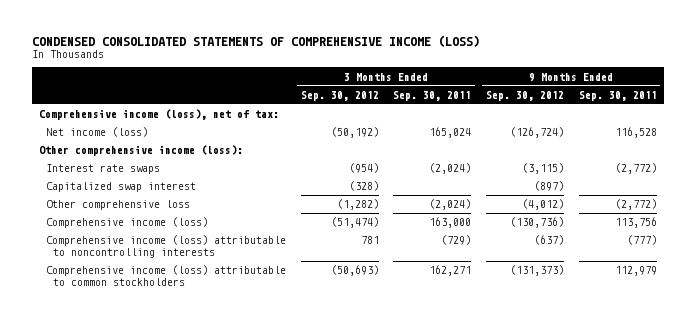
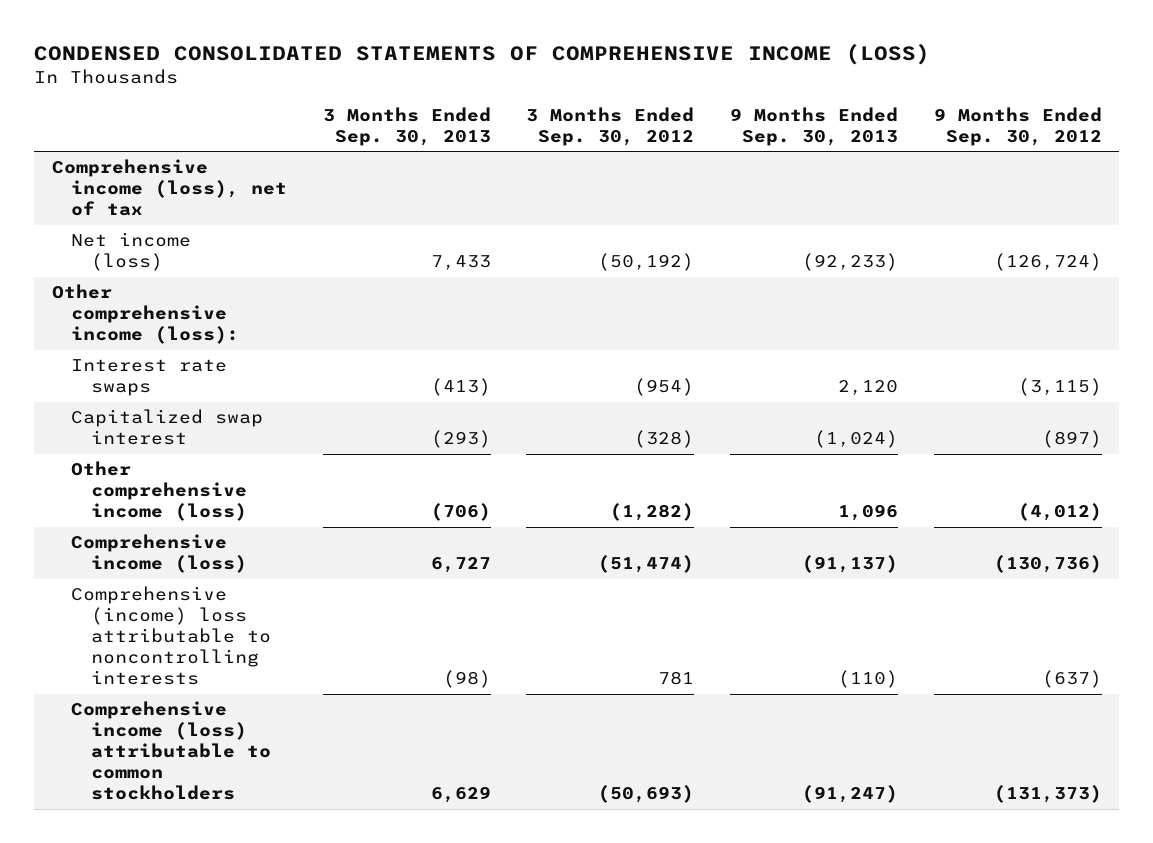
[393,90,472,101] Sep. 30, 2011 -> none
[578,90,657,101] Sep. 30, 2011 -> none
none -> [322,106,491,146] 3 Months Ended Sep. 30, 2013
none -> [730,106,899,146] 9 Months Ended Sep. 30, 2013
[39,109,280,121] Comprehensive income (loss), net of tax: -> [51,159,288,217] Comprehensive income (loss), net of tax
[46,200,191,211] Other comprehensive loss -> [71,461,248,522] Other comprehensive income (loss)
[46,235,287,259] Comprehensive income (loss) attributable to noncontrolling interests -> [71,586,272,686] Comprehensive (income) loss attributable to noncontrolling interests

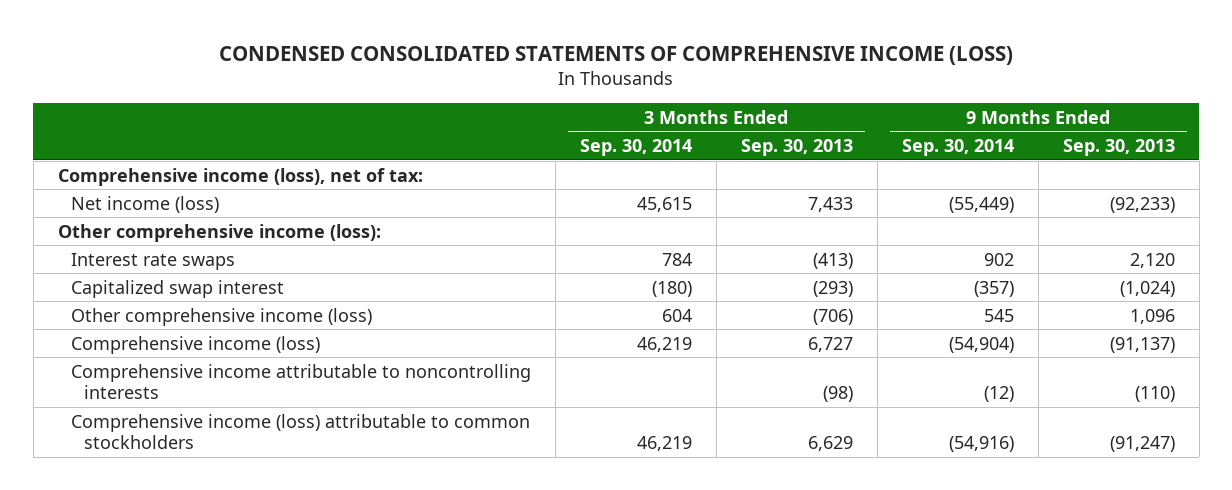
[526,106,695,146] 3 Months Ended Sep. 30, 2012 -> none
[933,106,1102,146] 9 Months Ended Sep. 30, 2012 -> none
none -> [579,139,692,157] Sep. 30, 2014
none -> [901,139,1014,157] Sep. 30, 2014
[51,159,288,217] Comprehensive income (loss), net of tax -> [57,167,423,186] Comprehensive income (loss), net of tax:
[71,586,272,686] Comprehensive (income) loss attributable to noncontrolling interests -> [70,363,531,400] Comprehensive income attributable to noncontrolling interests

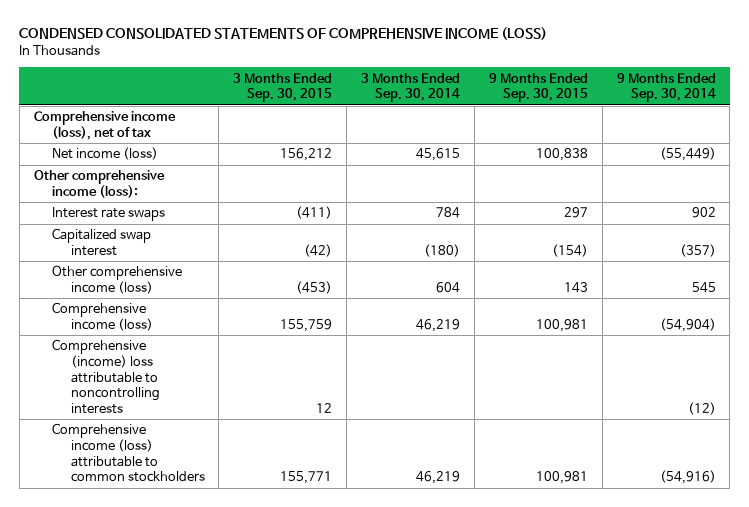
[740,139,853,157] Sep. 30, 2013 -> none
[1062,139,1175,157] Sep. 30, 2013 -> none
none -> [233,72,333,103] 3 Months Ended Sep. 30, 2015
none -> [488,72,588,103] 9 Months Ended Sep. 30, 2015
[57,167,423,186] Comprehensive income (loss), net of tax: -> [33,111,176,140] Comprehensive income (loss), net of tax
[70,363,531,400] Comprehensive income attributable to noncontrolling interests -> [52,339,160,415] Comprehensive (income) loss attributable to noncontrolling interests

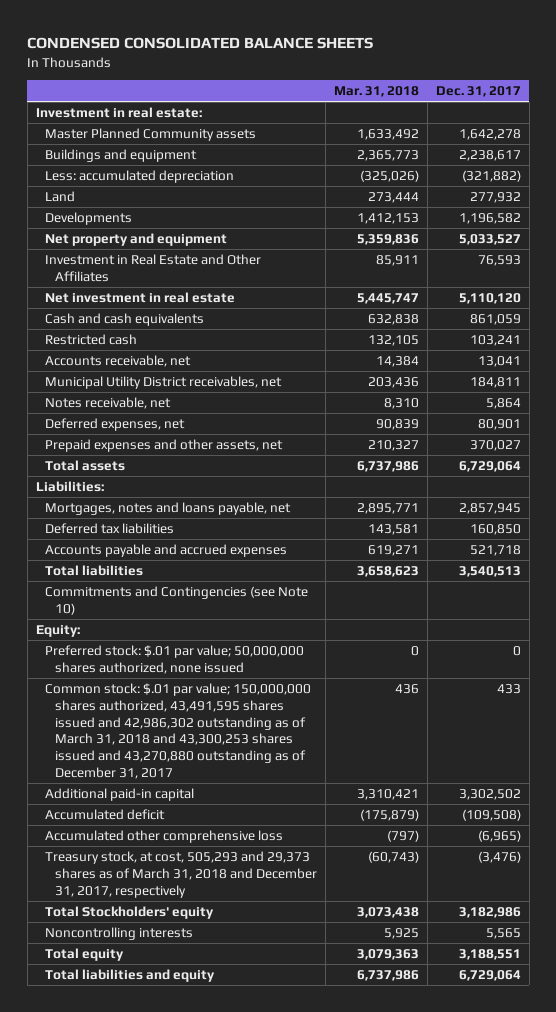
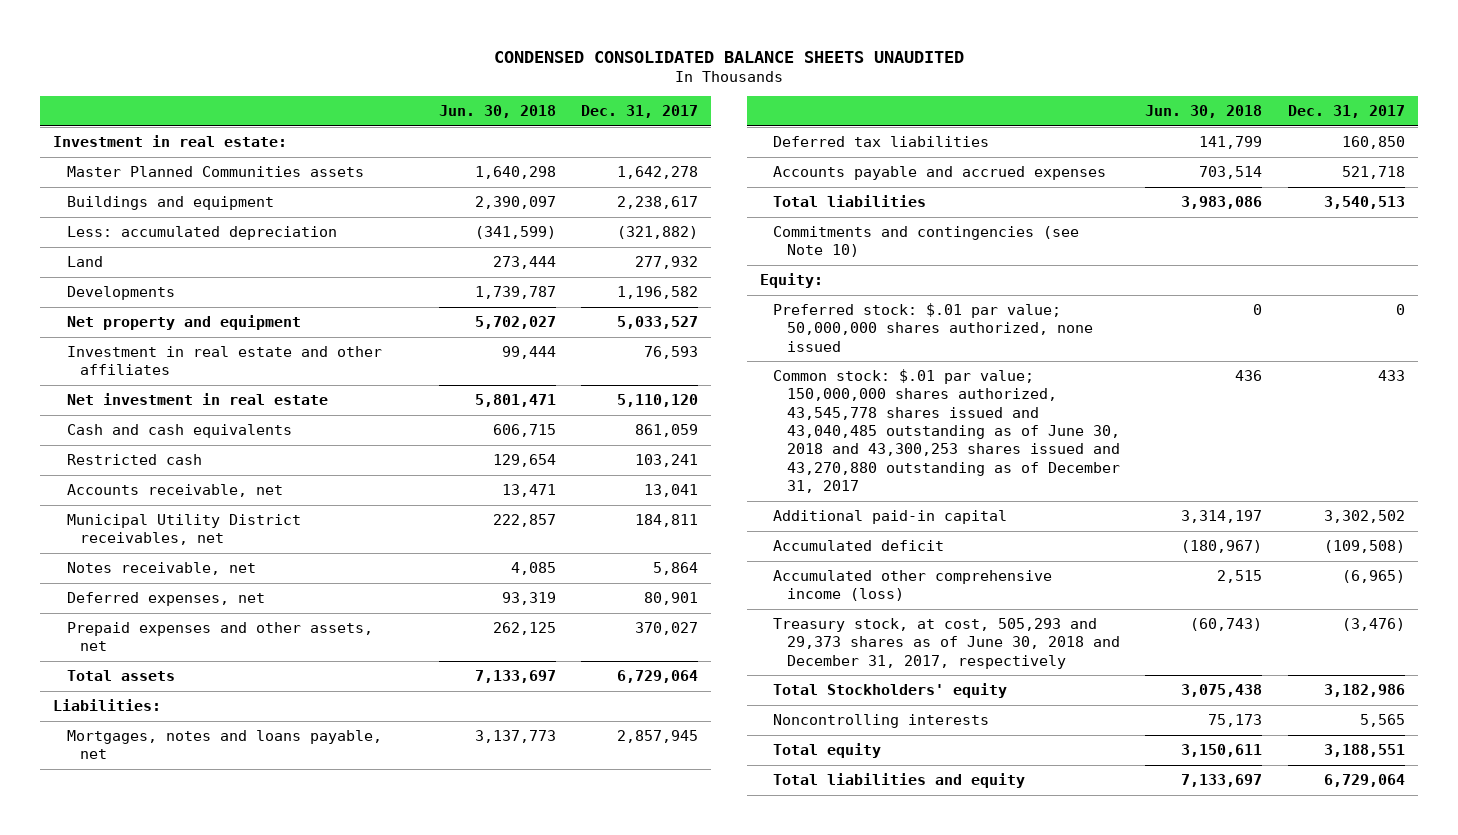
[27,37,374,50] CONDENSED CONSOLIDATED BALANCE SHEETS -> [494,50,965,63] CONDENSED CONSOLIDATED BALANCE SHEETS UNAUDITED
[333,86,419,98] Mar. 31, 2018 -> none
none -> [438,105,556,119] Jun. 30, 2018
[45,127,257,141] Master Planned Community assets -> [66,166,364,178] Master Planned Communities assets
[45,253,262,282] Investment in Real Estate and Other Affiliates -> [66,346,382,376] Investment in real estate and other affiliates
[45,585,309,615] Commitments and Contingencies (see Note 10) -> [773,226,1080,258] Commitments and contingencies (see Note 10)
[45,682,312,780] Common stock: $.01 par value; 150,000,000 shares authorized, 43,491,595 shares issued and 42,986,302 outstanding as of March 31, 2018 and 43,300,253 shares issued and 43,270,880 outstanding as of December 31, 2017 -> [773,369,1120,494] Common stock: $.01 par value; 150,000,000 shares authorized, 43,545,778 shares issued and 43,040,485 outstanding as of June 30, 2018 and 43,300,253 shares issued and 43,270,880 outstanding as of December 31, 2017
[45,829,284,843] Accumulated other comprehensive loss -> [773,570,1053,602] Accumulated other comprehensive income (loss)
[45,850,317,898] Treasury stock, at cost, 505,293 and 29,373 shares as of March 31, 2018 and December 31, 2017, respectively -> [773,618,1120,669] Treasury stock, at cost, 505,293 and 29,373 shares as of June 30, 2018 and December 31, 2017, respectively

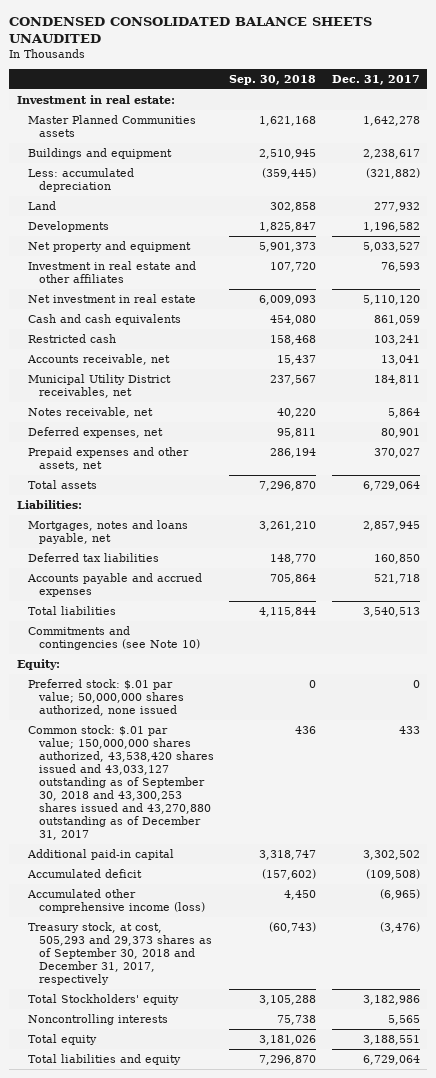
[438,105,556,119] Jun. 30, 2018 -> none
none -> [229,75,317,86] Sep. 30, 2018
[773,369,1120,494] Common stock: $.01 par value; 150,000,000 shares authorized, 43,545,778 shares issued and 43,040,485 outstanding as of June 30, 2018 and 43,300,253 shares issued and 43,270,880 outstanding as of December 31, 2017 -> [27,724,215,840] Common stock: $.01 par value; 150,000,000 shares authorized, 43,538,420 shares issued and 43,033,127 outstanding as of September 30, 2018 and 43,300,253 shares issued and 43,270,880 outstanding as of December 31, 2017
[773,618,1120,669] Treasury stock, at cost, 505,293 and 29,373 shares as of June 30, 2018 and December 31, 2017, respectively -> [27,921,213,985] Treasury stock, at cost, 505,293 and 29,373 shares as of September 30, 2018 and December 31, 2017, respectively

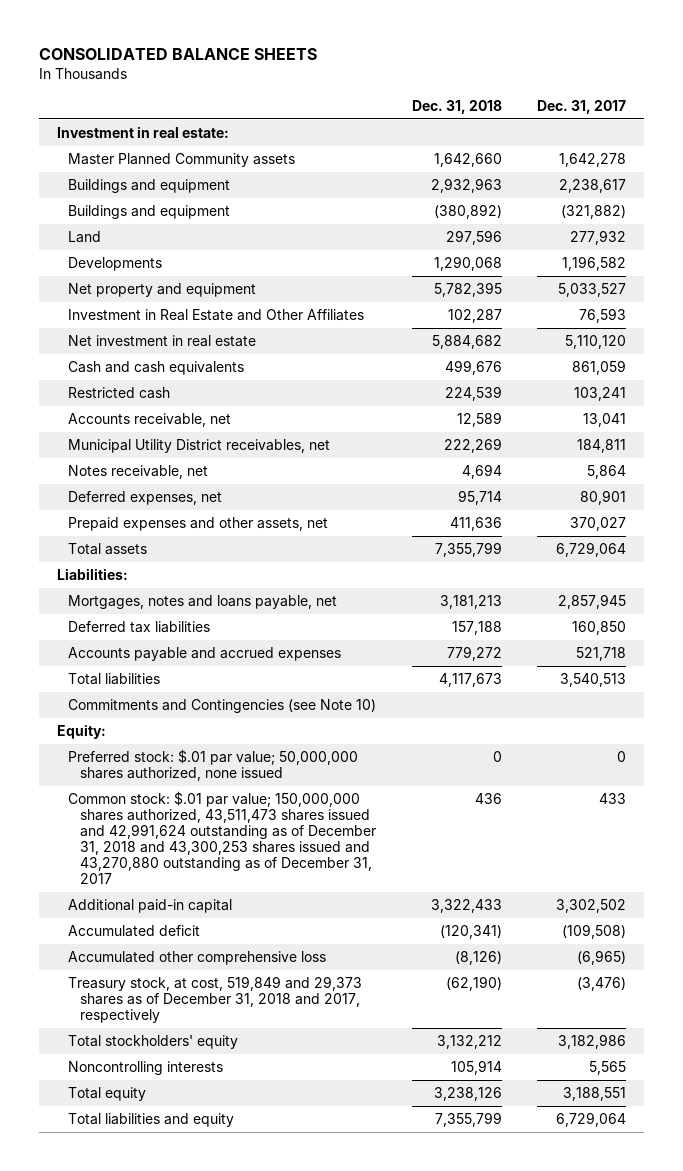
[9,17,373,44] CONDENSED CONSOLIDATED BALANCE SHEETS UNAUDITED -> [38,48,317,61] CONSOLIDATED BALANCE SHEETS
[229,75,317,86] Sep. 30, 2018 -> none
none -> [411,99,502,114] Dec. 31, 2018
[27,114,196,137] Master Planned Communities assets -> [68,153,296,168] Master Planned Community assets
[27,167,134,192] Less: accumulated depreciation -> [68,205,231,220] Buildings and equipment
[27,260,196,283] Investment in real estate and other affiliates -> [68,309,365,322] Investment in Real Estate and Other Affiliates
[27,625,201,650] Commitments and contingencies (see Note 10) -> [68,699,377,714] Commitments and Contingencies (see Note 10)
[27,724,215,840] Common stock: $.01 par value; 150,000,000 shares authorized, 43,538,420 shares issued and 43,033,127 outstanding as of September 30, 2018 and 43,300,253 shares issued and 43,270,880 outstanding as of December 31, 2017 -> [68,791,376,884] Common stock: $.01 par value; 150,000,000 shares authorized, 43,511,473 shares issued and 42,991,624 outstanding as of December 31, 2018 and 43,300,253 shares issued and 43,270,880 outstanding as of December 31, 2017
[26,888,206,913] Accumulated other comprehensive income (loss) -> [68,951,327,966] Accumulated other comprehensive loss
[27,921,213,985] Treasury stock, at cost, 505,293 and 29,373 shares as of September 30, 2018 and December 31, 2017, respectively -> [68,976,363,1023] Treasury stock, at cost, 519,849 and 29,373 shares as of December 31, 2018 and 2017, respectively
[27,993,179,1005] Total Stockholders' equity -> [68,1035,239,1050] Total stockholders' equity

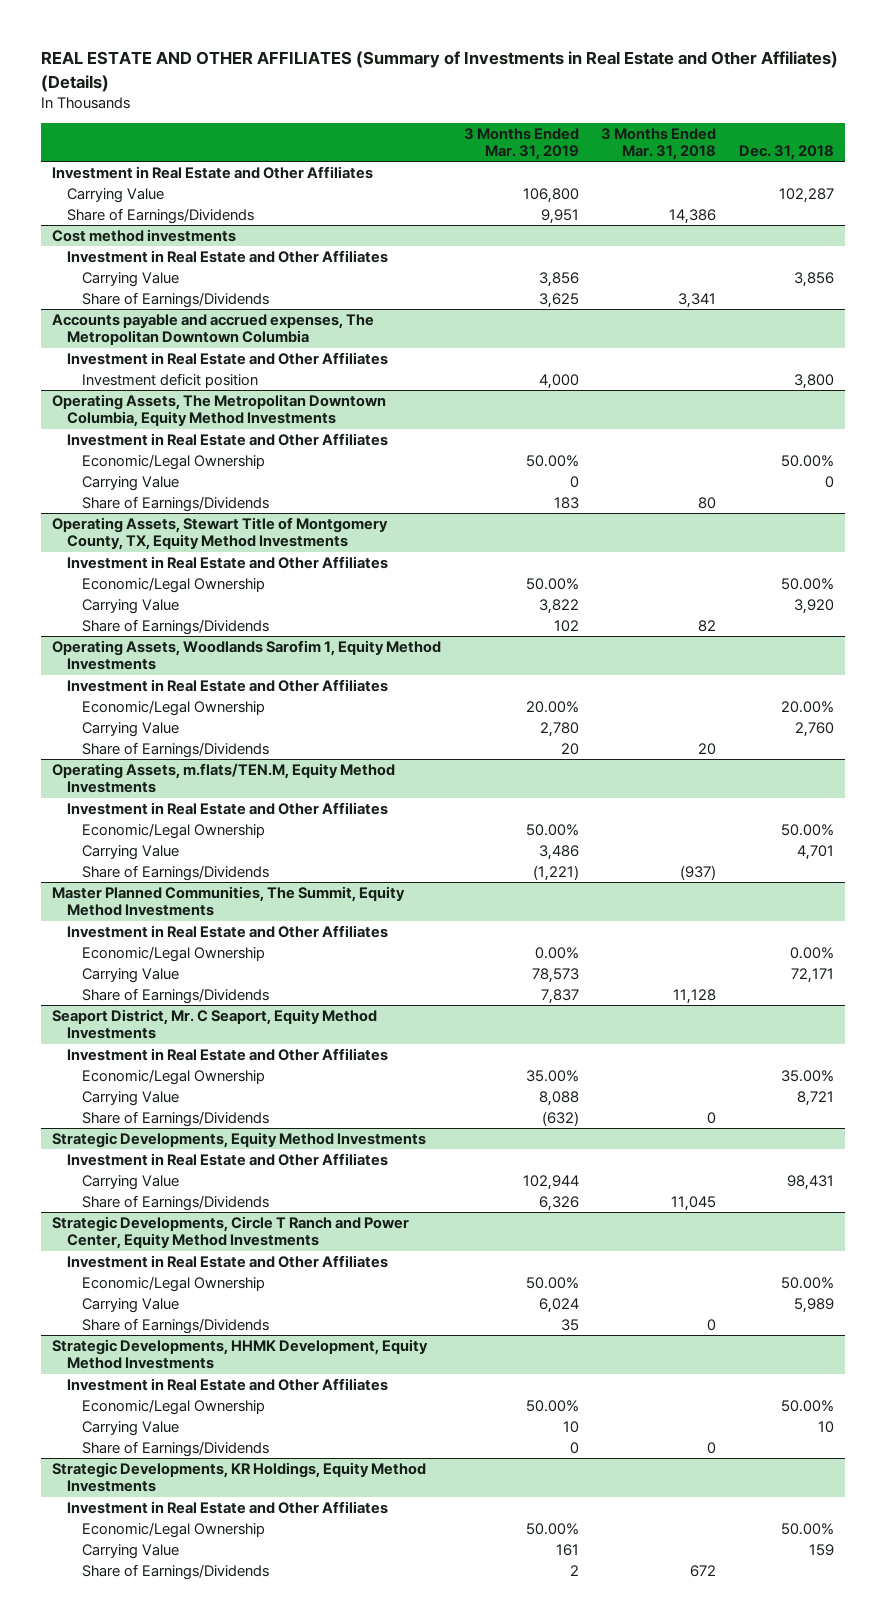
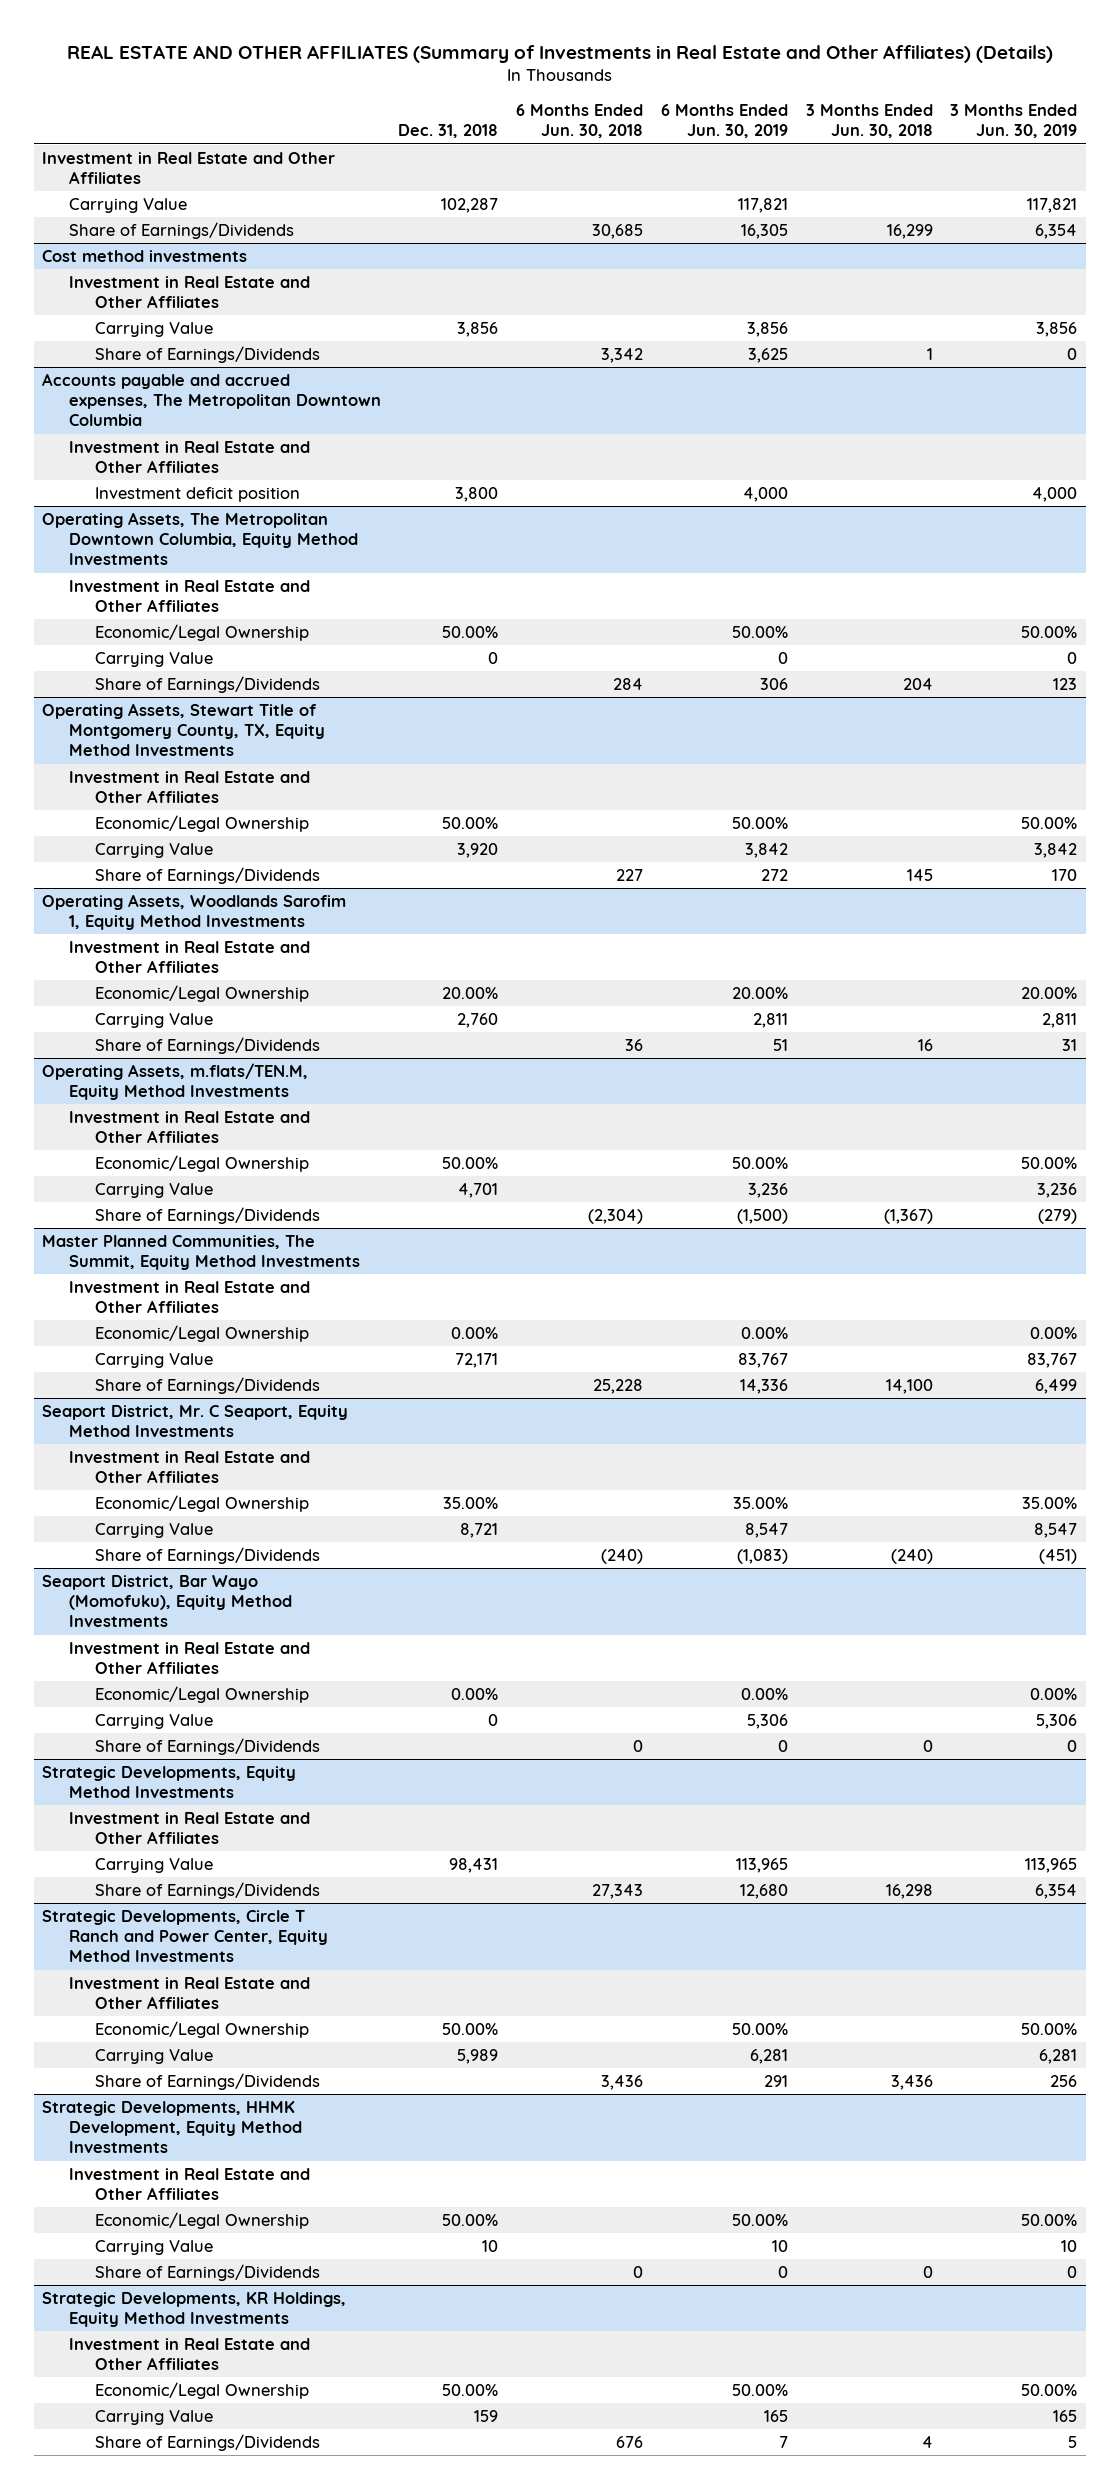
[463,127,579,161] 3 Months Ended Mar. 31, 2019 -> none
[601,127,717,161] 3 Months Ended Mar. 31, 2018 -> none
none -> [516,104,644,139] 6 Months Ended Jun. 30, 2018
none -> [660,104,788,139] 6 Months Ended Jun. 30, 2019
none -> [805,104,933,139] 3 Months Ended Jun. 30, 2018
none -> [950,104,1078,139] 3 Months Ended Jun. 30, 2019
none -> [42,1574,292,1628] Seaport District, Bar Wayo (Momofuku), Equity Method Investments
none -> [68,1641,310,1675] Investment in Real Estate and Other Affiliates
none -> [94,1685,309,1703] Economic/Legal Ownership
none -> [94,1713,213,1729] Carrying Value
none -> [94,1737,320,1755] Share of Earnings/Dividends

